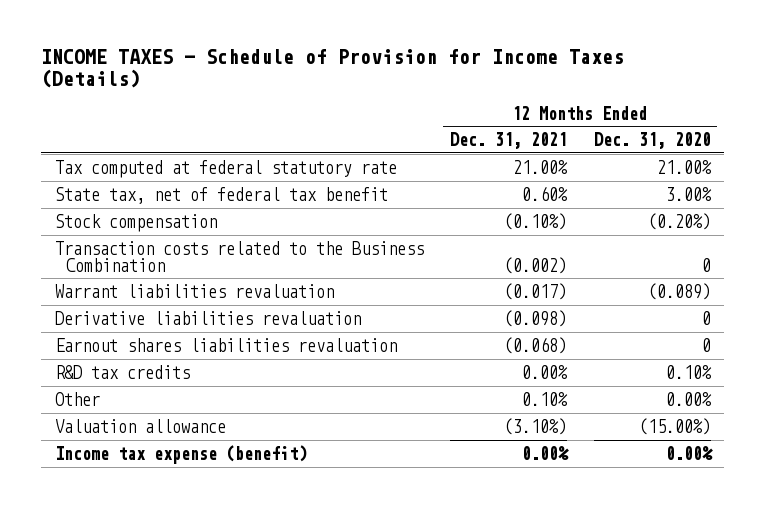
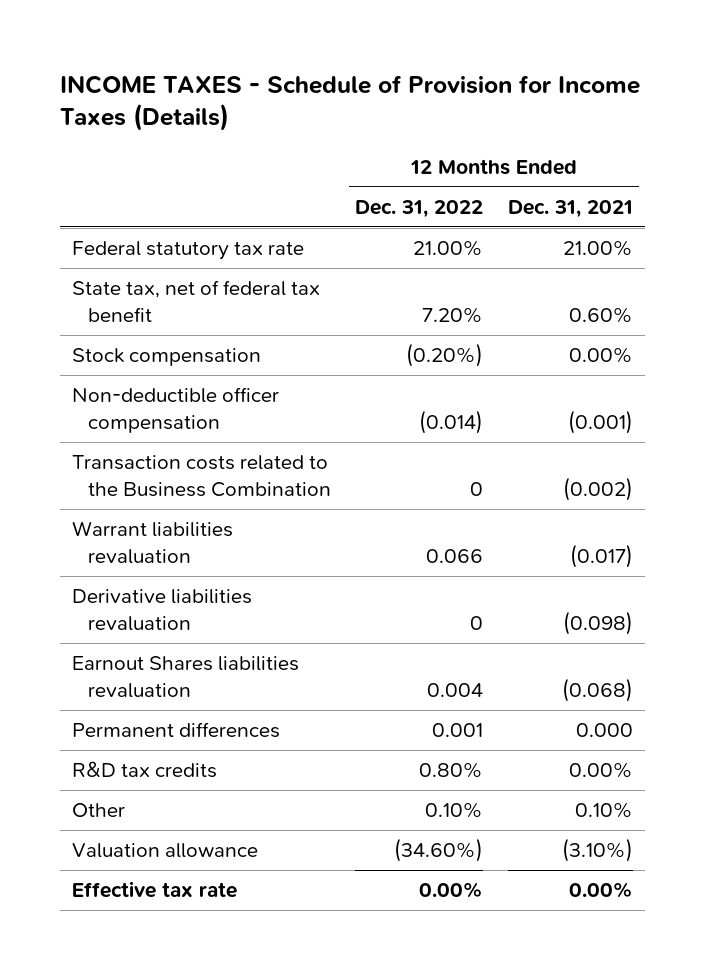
[593,132,711,150] Dec. 31, 2020 -> none
none -> [355,199,484,218] Dec. 31, 2022
[54,159,397,178] Tax computed at federal statutory rate -> [72,241,305,261] Federal statutory tax rate
[504,212,568,230] (0.10%) -> [568,347,633,364] 0.00%
none -> [72,387,280,433] Non-deductible officer compensation
[54,337,397,352] Earnout shares liabilities revaluation -> [72,656,300,698] Earnout Shares liabilities revaluation
none -> [72,722,281,739] Permanent differences
[54,444,307,464] Income tax expense (benefit) -> [72,881,238,899] Effective tax rate

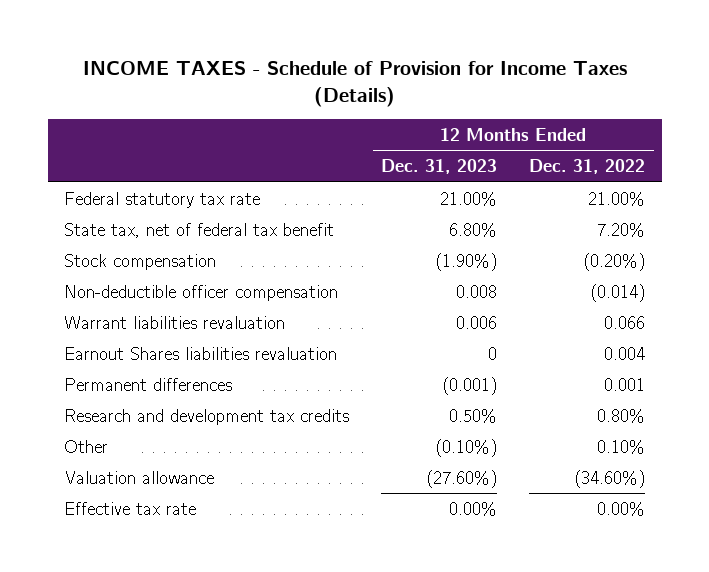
[507,199,633,218] Dec. 31, 2021 -> none
none -> [381,159,498,175] Dec. 31, 2023
[72,455,331,497] Transaction costs related to the Business Combination -> none
[72,589,253,631] Derivative liabilities revaluation -> none
[72,761,218,779] R&D tax credits -> [63,408,349,425] Research and development tax credits

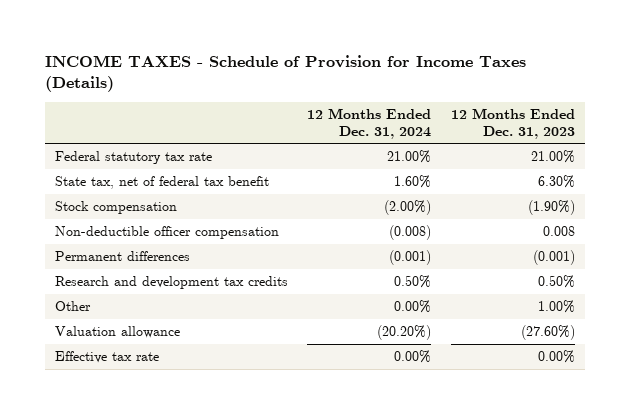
[529,159,646,175] Dec. 31, 2022 -> none
none -> [307,108,432,139] 12 Months Ended Dec. 31, 2024
[449,222,498,237] 6.80% -> [538,175,576,189] 6.30%
[63,315,285,329] Warrant liabilities revaluation -> none
[63,346,337,360] Earnout Shares liabilities revaluation -> none
[435,438,498,457] (0.10%) -> [538,300,576,314] 1.00%

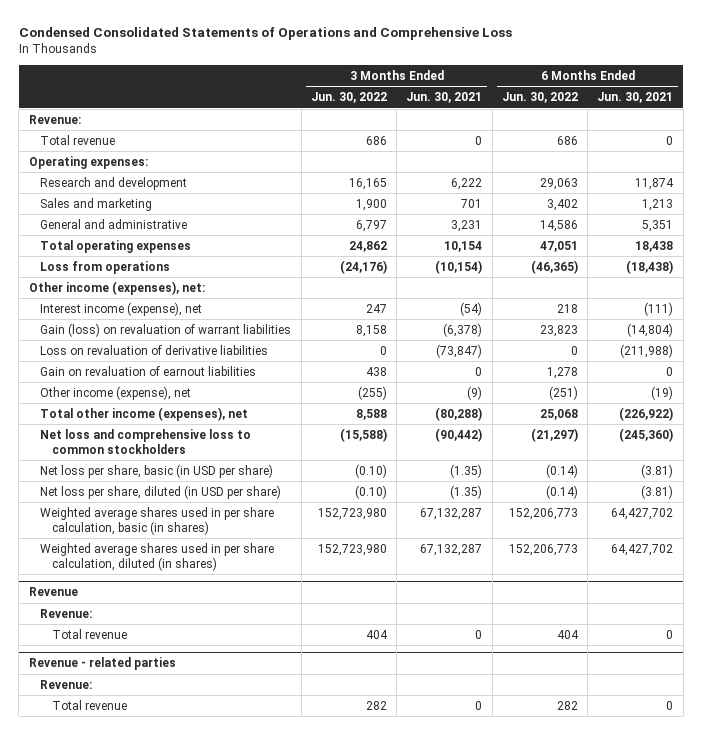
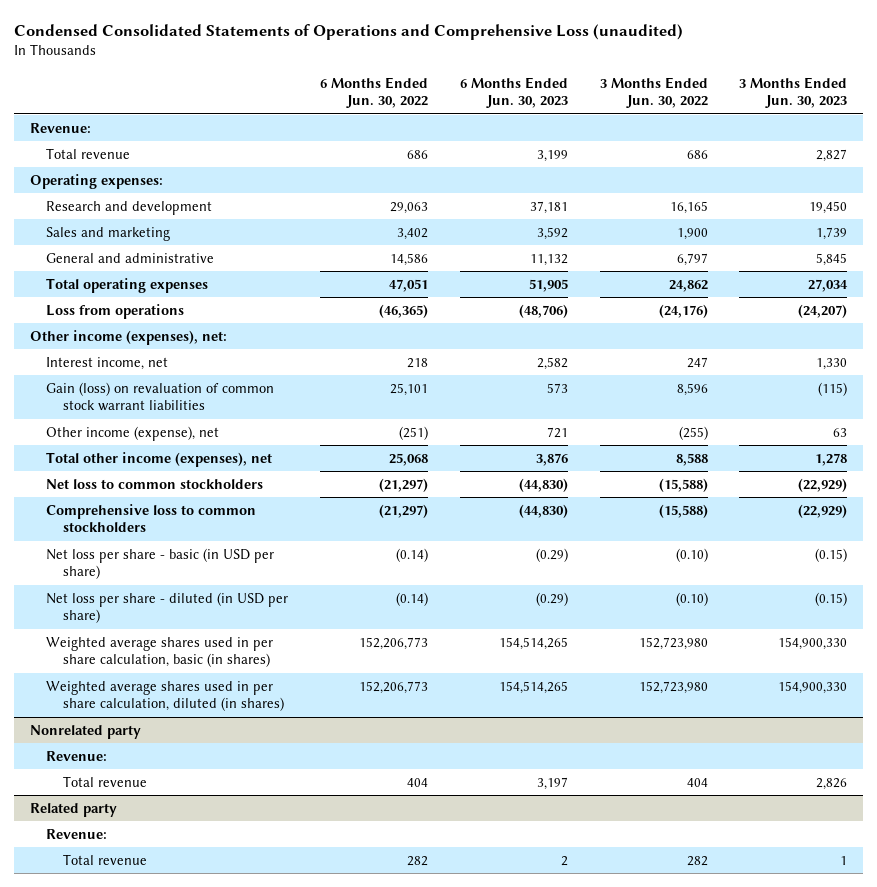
[18,27,512,41] Condensed Consolidated Statements of Operations and Comprehensive Loss -> [13,24,683,41] Condensed Consolidated Statements of Operations and Comprehensive Loss (unaudited)
[406,92,483,104] Jun. 30, 2021 -> none
[597,92,674,104] Jun. 30, 2021 -> none
none -> [459,76,568,109] 6 Months Ended Jun. 30, 2023
none -> [739,76,848,109] 3 Months Ended Jun. 30, 2023
[40,344,269,355] Loss on revaluation of derivative liabilities -> none
[40,365,257,376] Gain on revaluation of earnout liabilities -> none
[40,301,203,316] Interest income (expense), net -> [46,356,169,370] Interest income, net
[40,322,292,337] Gain (loss) on revaluation of warrant liabilities -> [46,381,275,412] Gain (loss) on revaluation of common stock warrant liabilities
[355,324,387,337] 8,158 -> [676,382,708,396] 8,596
[539,324,578,337] 23,823 -> [389,382,428,396] 25,101
[40,428,252,454] Net loss and comprehensive loss to common stockholders -> [46,478,264,489] Net loss to common stockholders
none -> [46,503,257,533] Comprehensive loss to common stockholders
[40,463,274,478] Net loss per share, basic (in USD per share) -> [46,547,275,580] Net loss per share - basic (in USD per share)
[40,484,282,499] Net loss per share, diluted (in USD per share) -> [46,591,289,624] Net loss per share - diluted (in USD per share)
[28,587,78,597] Revenue -> none
none -> [29,724,141,739] Nonrelated party
[28,657,176,671] Revenue - related parties -> none
none -> [29,802,117,817] Related party

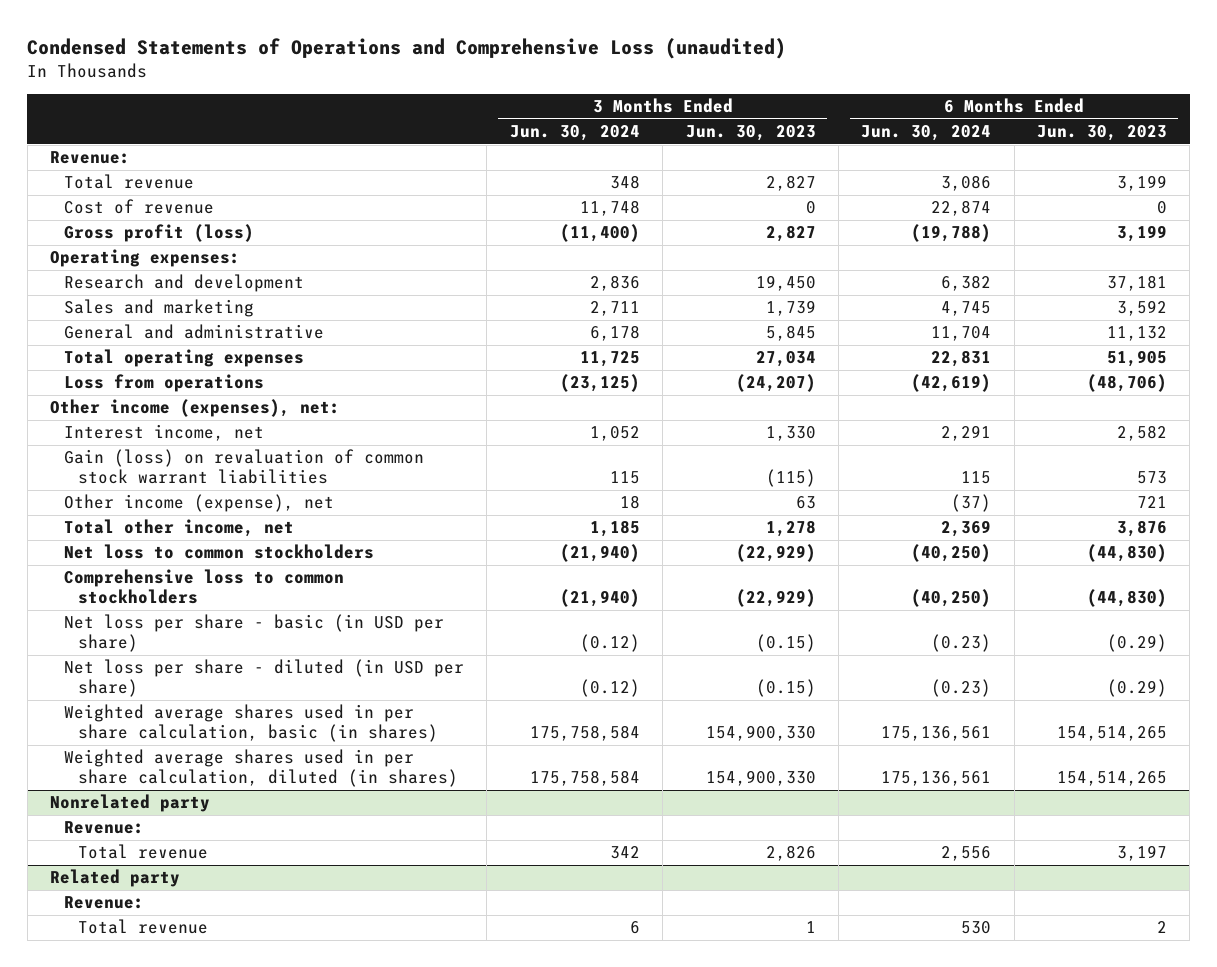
[13,24,683,41] Condensed Consolidated Statements of Operations and Comprehensive Loss (unaudited) -> [27,37,787,59] Condensed Statements of Operations and Comprehensive Loss (unaudited)
[319,76,428,109] 6 Months Ended Jun. 30, 2022 -> none
[599,76,708,109] 3 Months Ended Jun. 30, 2022 -> none
none -> [509,125,640,142] Jun. 30, 2024
none -> [861,125,992,142] Jun. 30, 2024
none -> [64,199,215,215] Cost of revenue
none -> [64,224,255,243] Gross profit (loss)
[46,451,273,467] Total other income (expenses), net -> [64,519,295,538] Total other income, net

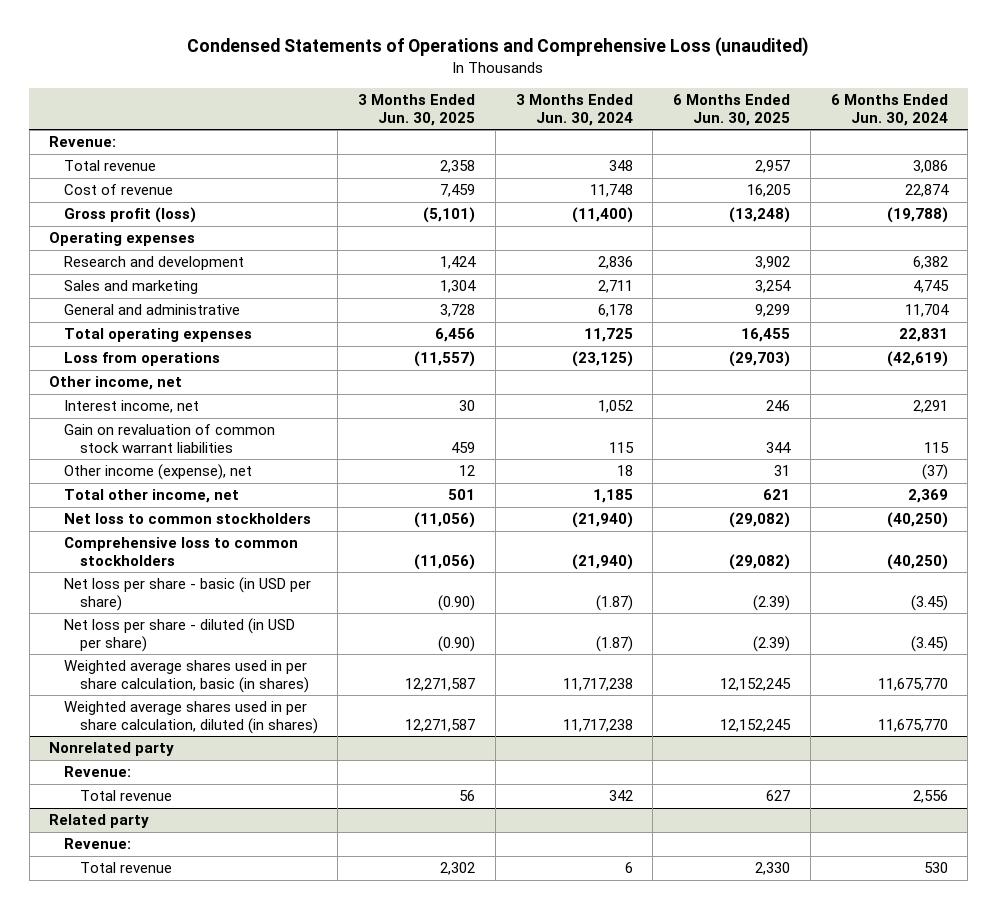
[685,125,816,142] Jun. 30, 2023 -> none
[1036,125,1167,142] Jun. 30, 2023 -> none
none -> [358,94,476,126] 3 Months Ended Jun. 30, 2025
none -> [673,94,791,126] 6 Months Ended Jun. 30, 2025
[50,249,241,268] Operating expenses: -> [49,232,196,247] Operating expenses
[50,399,341,418] Other income (expenses), net: -> [49,376,183,391] Other income, net
[64,449,425,485] Gain (loss) on revaluation of common stock warrant liabilities -> [64,424,276,454] Gain on revaluation of common stock warrant liabilities
[579,634,640,653] (0.12) -> [595,595,633,612] (1.87)
[931,634,992,653] (0.23) -> [910,595,948,612] (3.45)
[579,679,640,698] (0.12) -> [595,636,633,653] (1.87)
[931,679,992,698] (0.23) -> [910,636,948,653] (3.45)
[529,725,640,742] 175,758,584 -> [562,678,633,692] 11,717,238
[881,726,992,742] 175,136,561 -> [877,678,948,692] 11,675,770
[529,770,640,787] 175,758,584 -> [562,719,633,733] 11,717,238
[881,771,992,787] 175,136,561 -> [877,719,948,733] 11,675,770

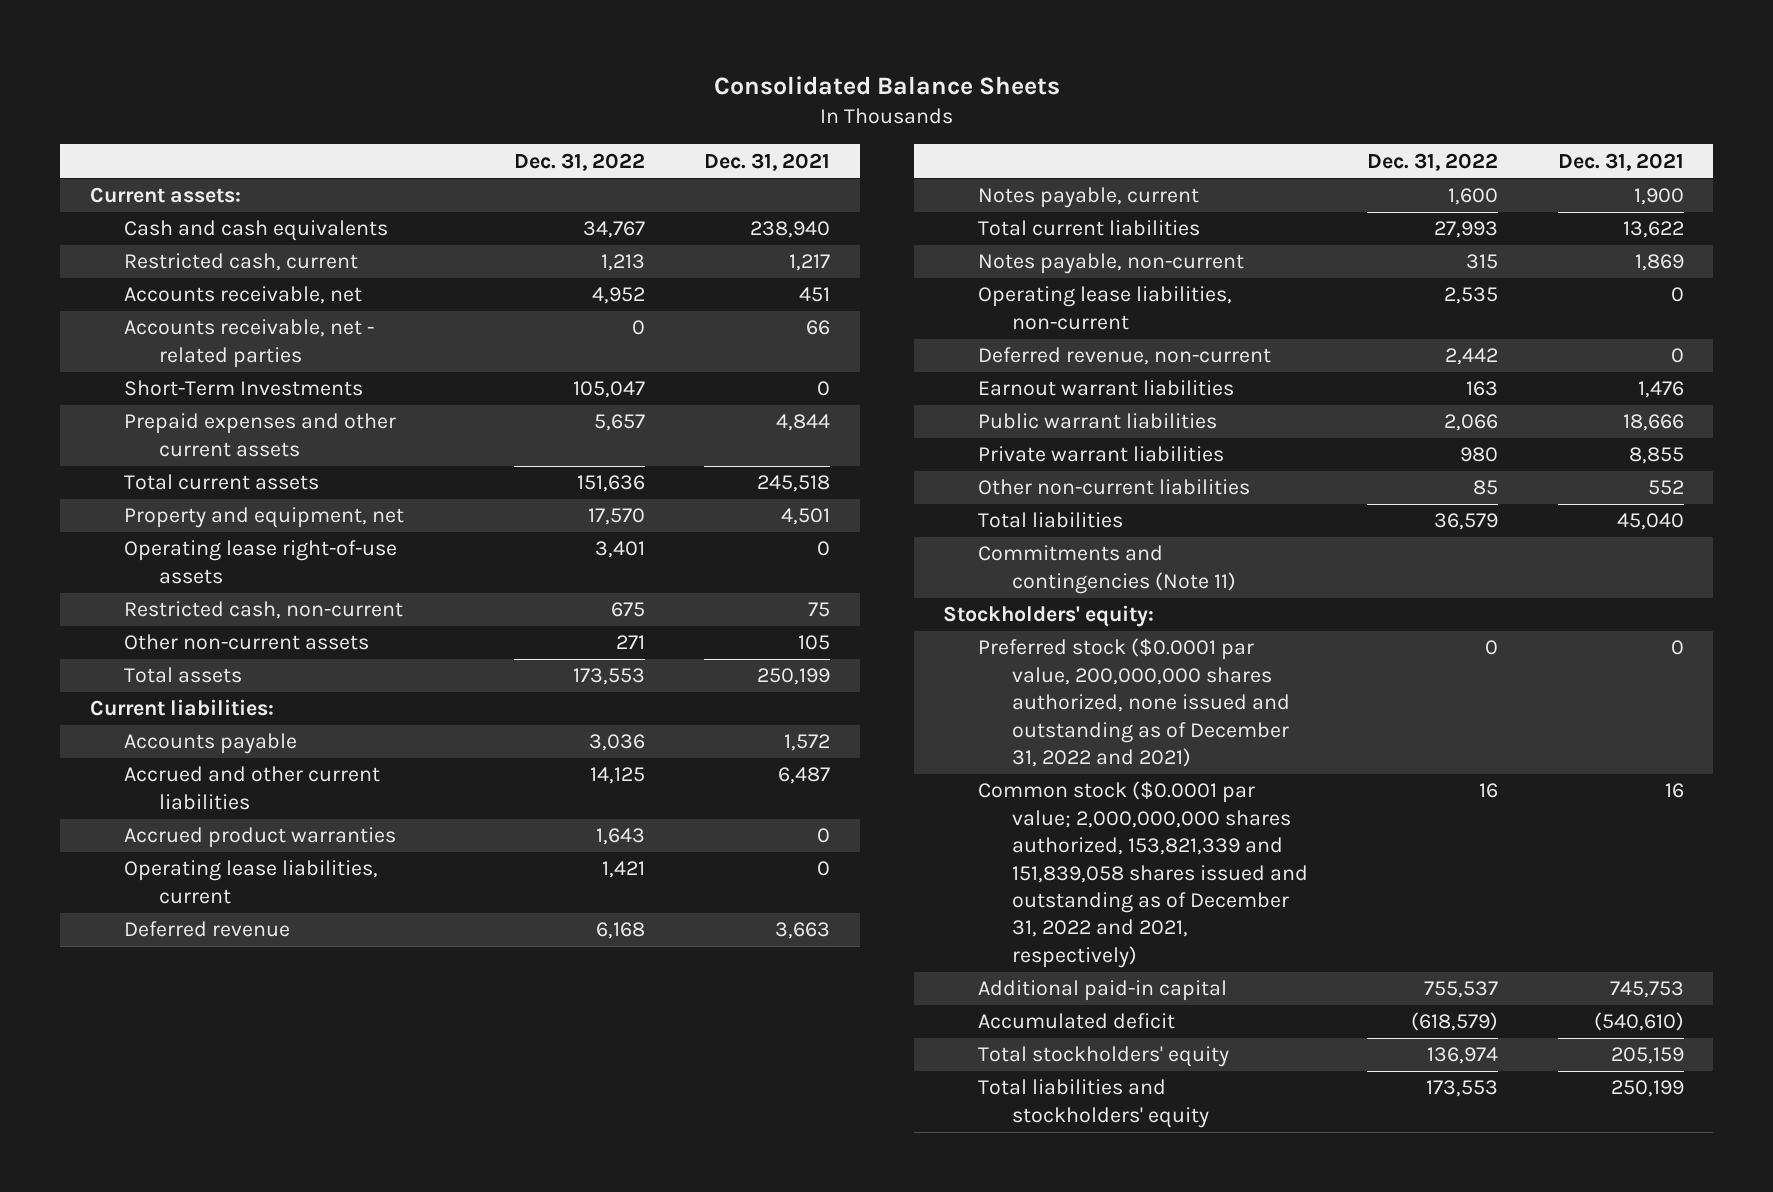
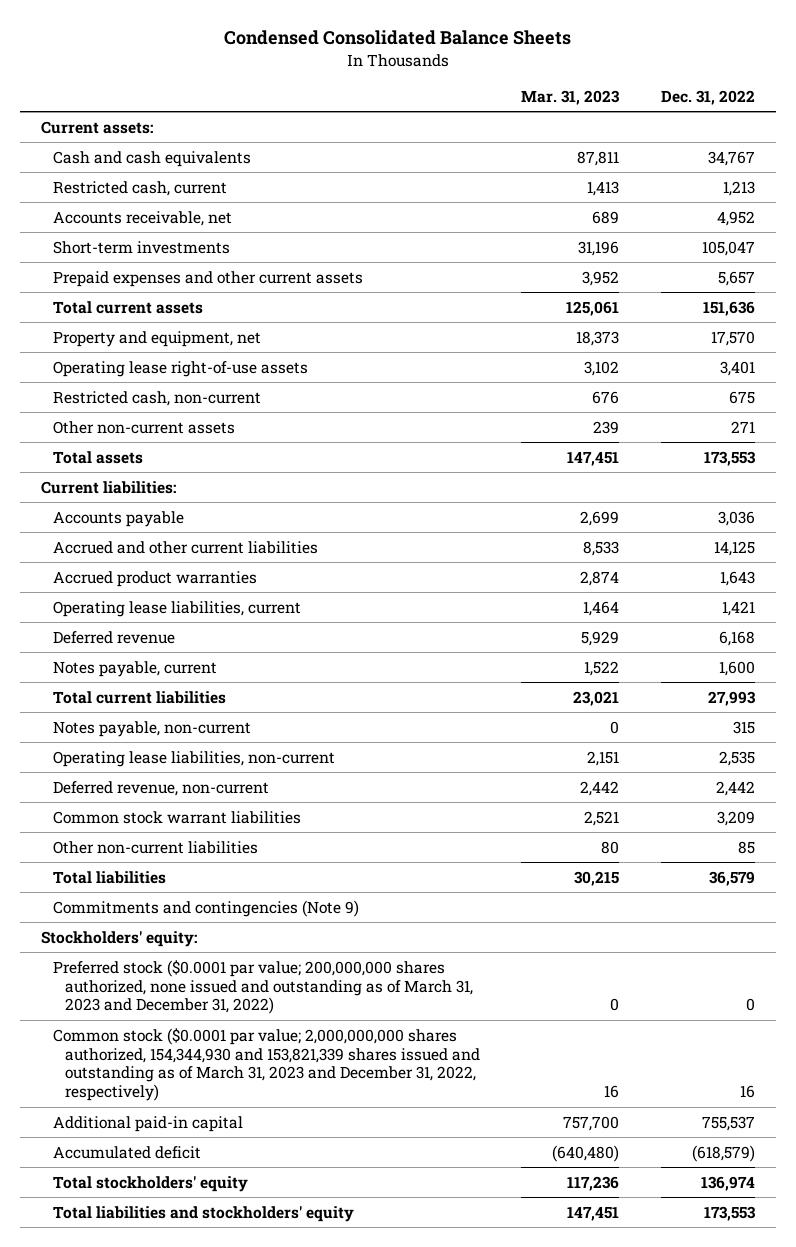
[713,75,1060,95] Consolidated Balance Sheets -> [224,30,572,46] Condensed Consolidated Balance Sheets
[703,152,830,171] Dec. 31, 2021 -> none
none -> [521,90,621,106] Mar. 31, 2023
[124,319,375,368] Accounts receivable, net - related parties -> none
[124,380,364,397] Short-Term Investments -> [52,240,230,254] Short-term investments
[977,380,1234,397] Earnout warrant liabilities -> none
[977,413,1217,430] Public warrant liabilities -> none
[977,446,1224,463] Private warrant liabilities -> none
none -> [52,810,301,824] Common stock warrant liabilities
[977,545,1237,594] Commitments and contingencies (Note 11) -> [52,899,359,917] Commitments and contingencies (Note 9)
[977,638,1291,768] Preferred stock ($0.0001 par value, 200,000,000 shares authorized, none issued and outstanding as of December 31, 2022 and 2021) -> [52,959,473,1015] Preferred stock ($0.0001 par value; 200,000,000 shares authorized, none issued and outstanding as of March 31, 2023 and December 31, 2022)
[977,781,1309,968] Common stock ($0.0001 par value; 2,000,000,000 shares authorized, 153,821,339 and 151,839,058 shares issued and outstanding as of December 31, 2022 and 2021, respectively) -> [52,1027,480,1102] Common stock ($0.0001 par value; 2,000,000,000 shares authorized, 154,344,930 and 153,821,339 shares issued and outstanding as of March 31, 2023 and December 31, 2022, respectively)

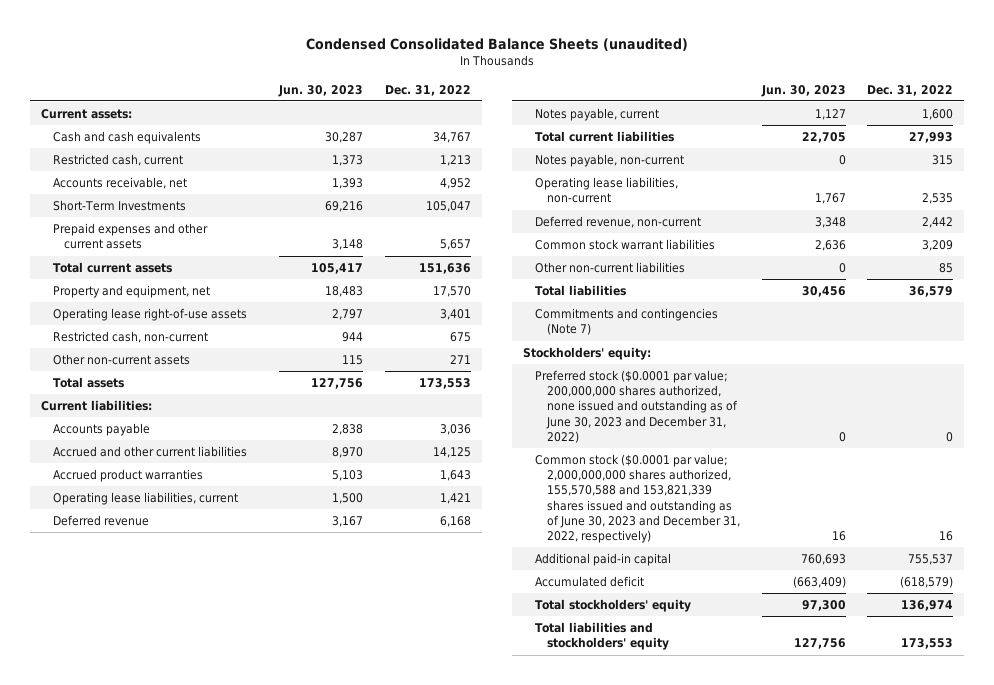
[224,30,572,46] Condensed Consolidated Balance Sheets -> [306,37,689,51] Condensed Consolidated Balance Sheets (unaudited)
[521,90,621,106] Mar. 31, 2023 -> none
none -> [278,84,364,97] Jun. 30, 2023
[52,240,230,254] Short-term investments -> [52,200,186,212] Short-Term Investments
[52,899,359,917] Commitments and contingencies (Note 9) -> [534,308,718,336] Commitments and contingencies (Note 7)
[52,959,473,1015] Preferred stock ($0.0001 par value; 200,000,000 shares authorized, none issued and outstanding as of March 31, 2023 and December 31, 2022) -> [534,370,738,443] Preferred stock ($0.0001 par value; 200,000,000 shares authorized, none issued and outstanding as of June 30, 2023 and December 31, 2022)
[52,1027,480,1102] Common stock ($0.0001 par value; 2,000,000,000 shares authorized, 154,344,930 and 153,821,339 shares issued and outstanding as of March 31, 2023 and December 31, 2022, respectively) -> [534,454,740,544] Common stock ($0.0001 par value; 2,000,000,000 shares authorized, 155,570,588 and 153,821,339 shares issued and outstanding as of June 30, 2023 and December 31, 2022, respectively)

